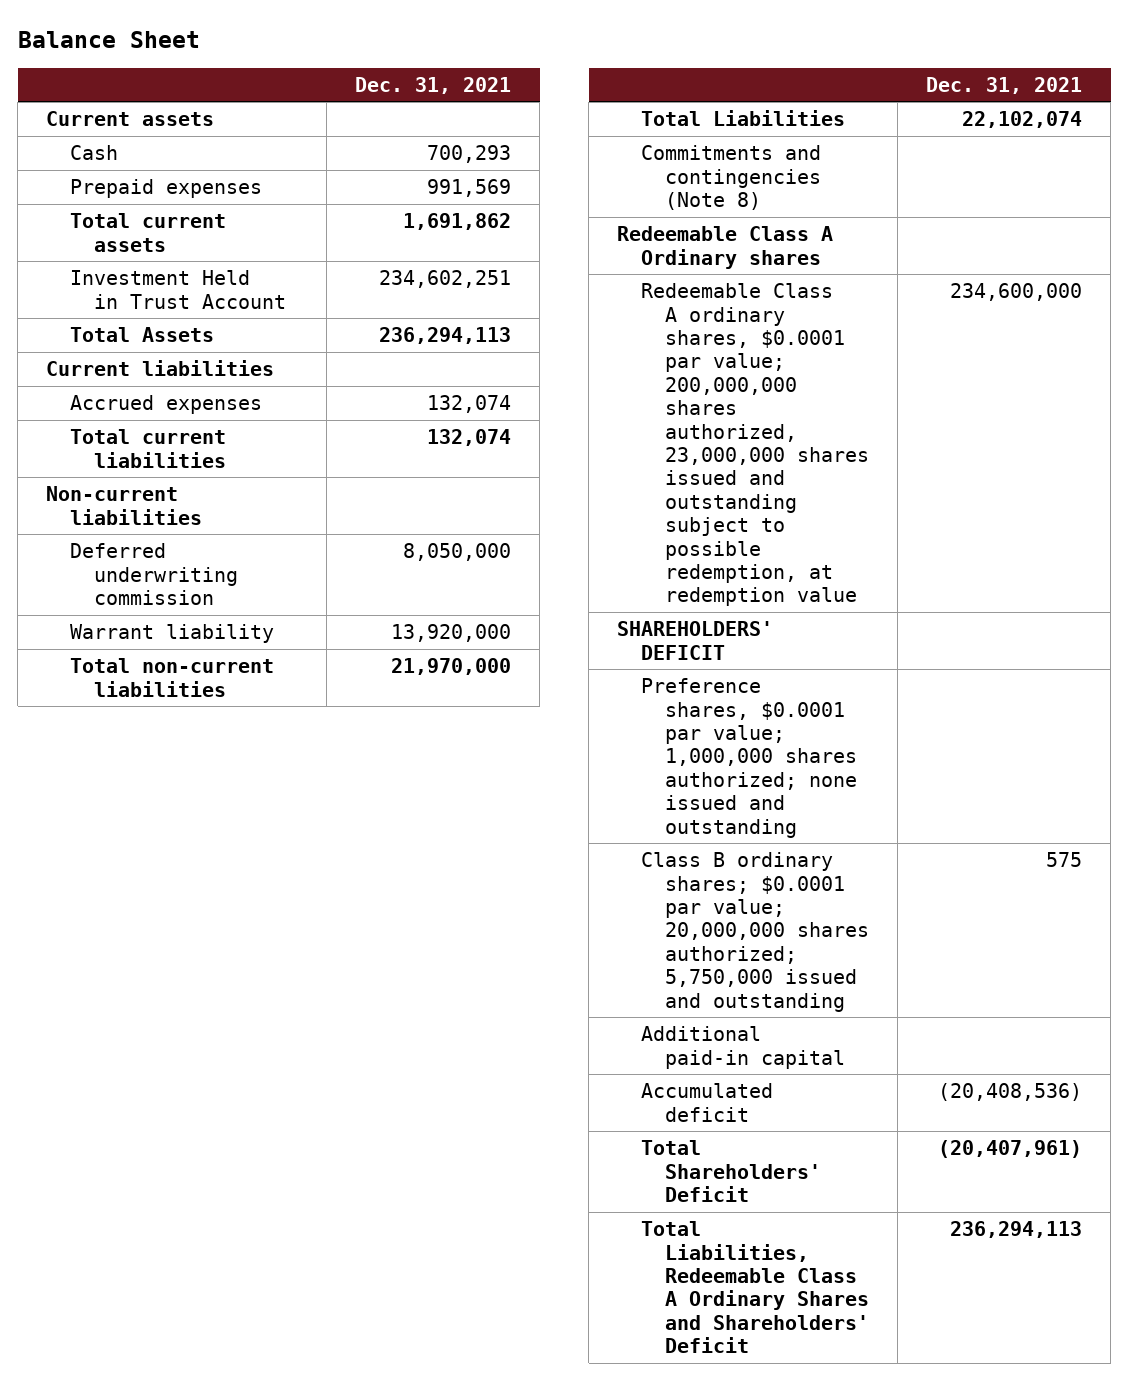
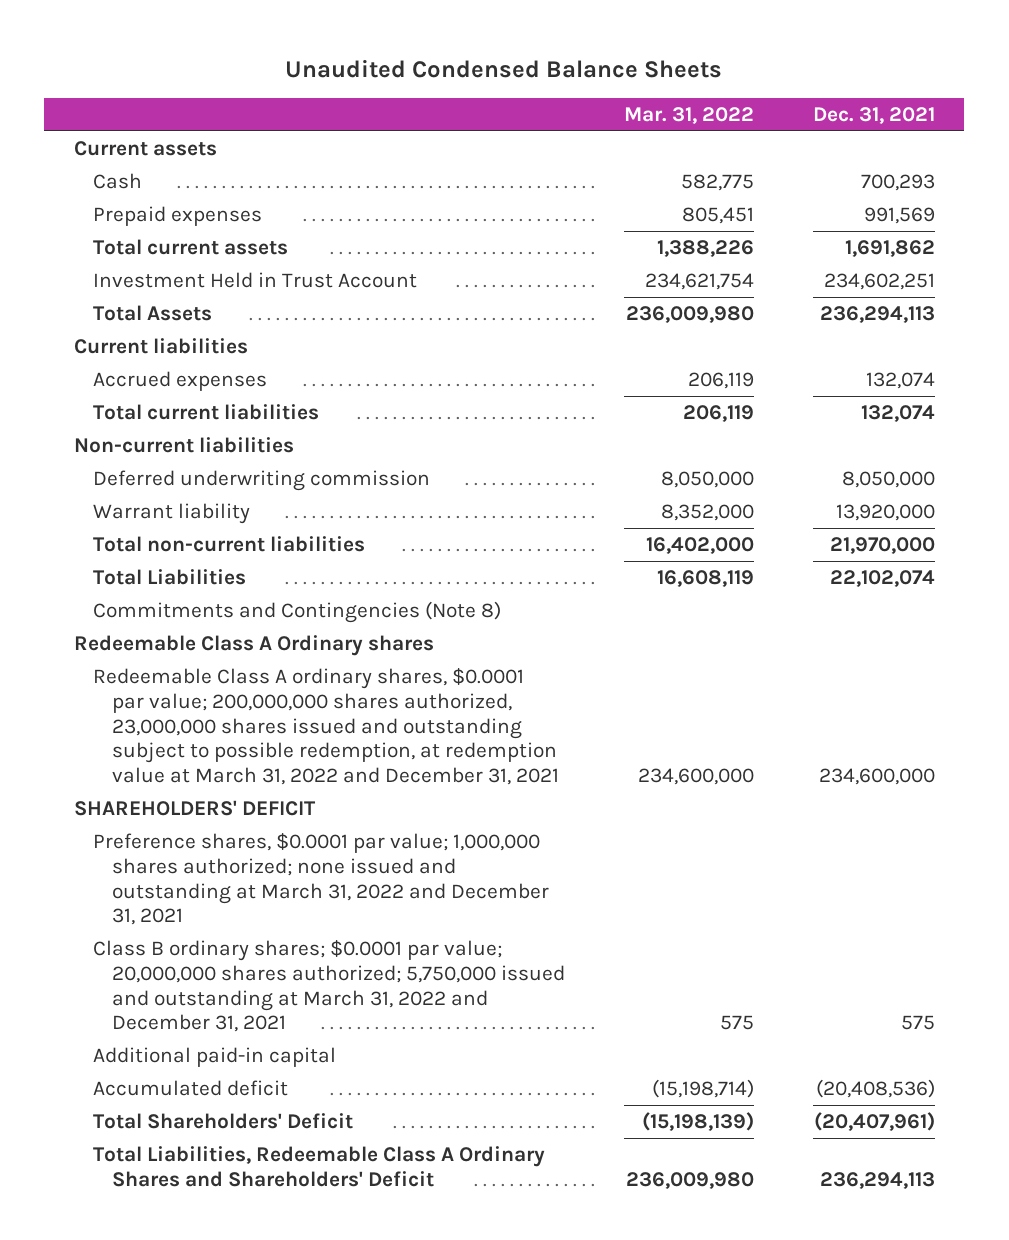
[17,30,200,48] Balance Sheet -> [285,59,723,79] Unaudited Condensed Balance Sheets
none -> [624,107,755,125] Mar. 31, 2022
[641,145,822,210] Commitments and contingencies (Note 8) -> [93,601,502,624] Commitments and Contingencies (Note 8)
[641,283,870,607] Redeemable Class A ordinary shares, $0.0001 par value; 200,000,000 shares authorized, 23,000,000 shares issued and outstanding subject to possible redemption, at redemption value -> [93,668,560,786] Redeemable Class A ordinary shares, $0.0001 par value; 200,000,000 shares authorized, 23,000,000 shares issued and outstanding subject to possible redemption, at redemption value at March 31, 2022 and December 31, 2021
[641,678,858,838] Preference shares, $0.0001 par value; 1,000,000 shares authorized; none issued and outstanding -> [93,833,550,926] Preference shares, $0.0001 par value; 1,000,000 shares authorized; none issued and outstanding at March 31, 2022 and December 31, 2021
[641,852,870,1012] Class B ordinary shares; $0.0001 par value; 20,000,000 shares authorized; 5,750,000 issued and outstanding -> [93,940,566,1033] Class B ordinary shares; $0.0001 par value; 20,000,000 shares authorized; 5,750,000 issued and outstanding at March 31, 2022 and December 31, 2021

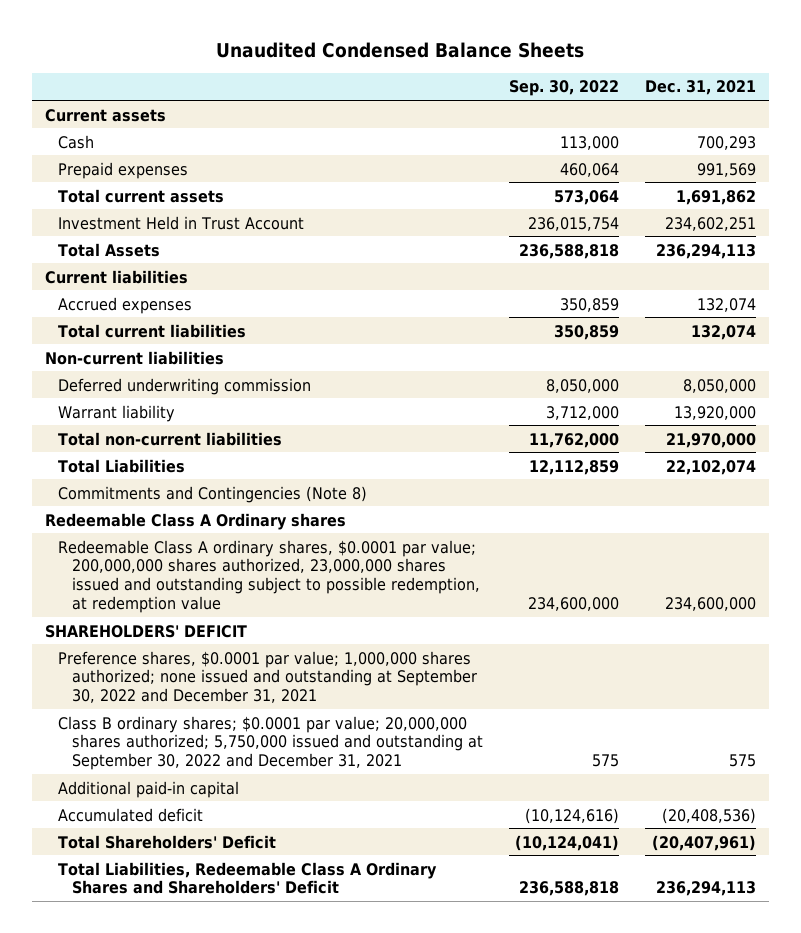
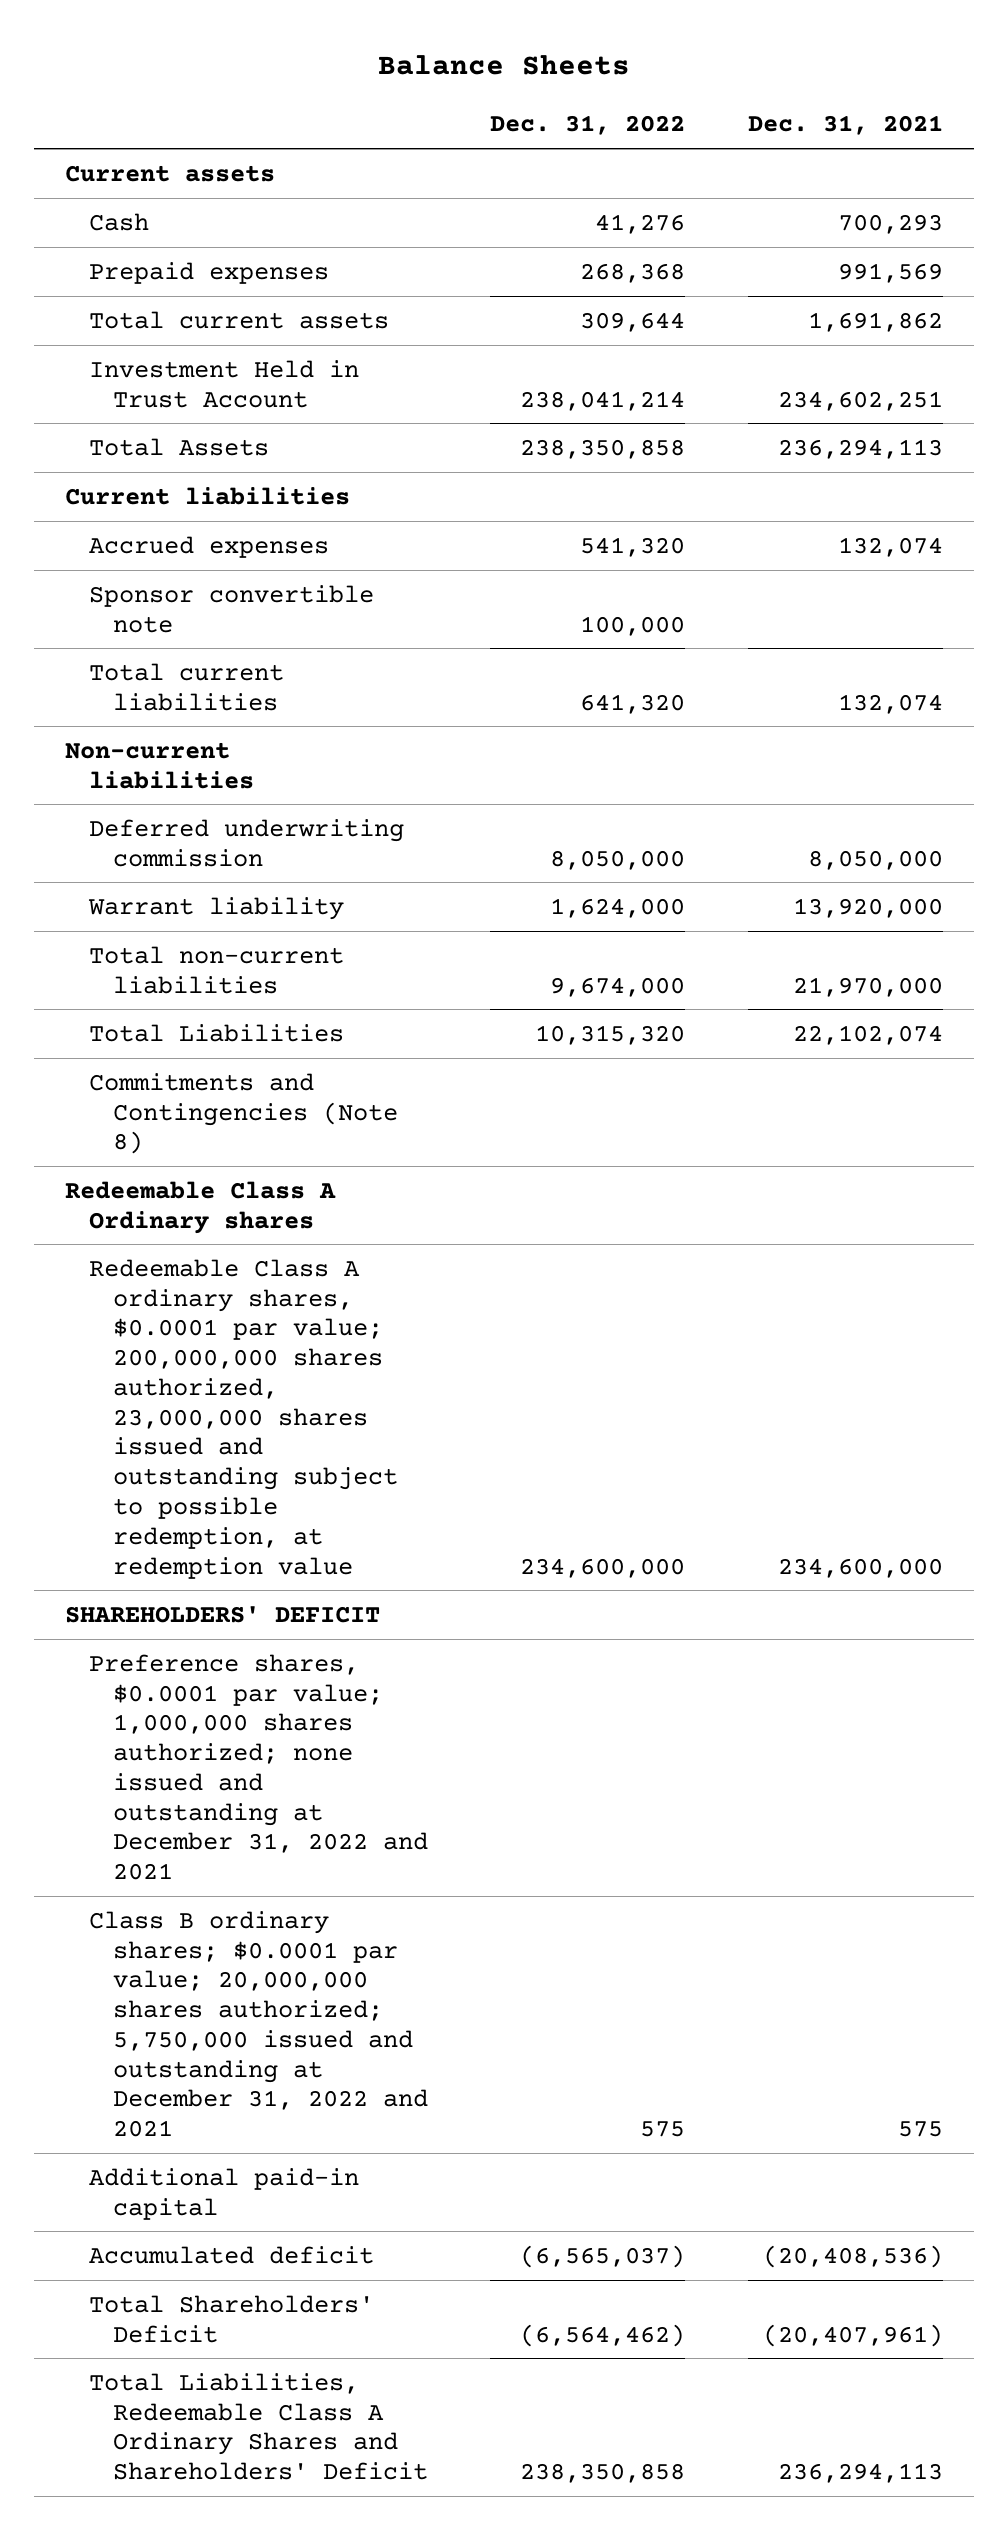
[216,41,585,58] Unaudited Condensed Balance Sheets -> [377,54,630,75] Balance Sheets
[508,80,619,97] Sep. 30, 2022 -> none
none -> [490,115,686,136] Dec. 31, 2022
none -> [89,584,375,633] Sponsor convertible note
[58,650,477,704] Preference shares, $0.0001 par value; 1,000,000 shares authorized; none issued and outstanding at September 30, 2022 and December 31, 2021 -> [89,1653,429,1881] Preference shares, $0.0001 par value; 1,000,000 shares authorized; none issued and outstanding at December 31, 2022 and 2021
[58,715,483,771] Class B ordinary shares; $0.0001 par value; 20,000,000 shares authorized; 5,750,000 issued and outstanding at September 30, 2022 and December 31, 2021 -> [89,1910,429,2138] Class B ordinary shares; $0.0001 par value; 20,000,000 shares authorized; 5,750,000 issued and outstanding at December 31, 2022 and 2021

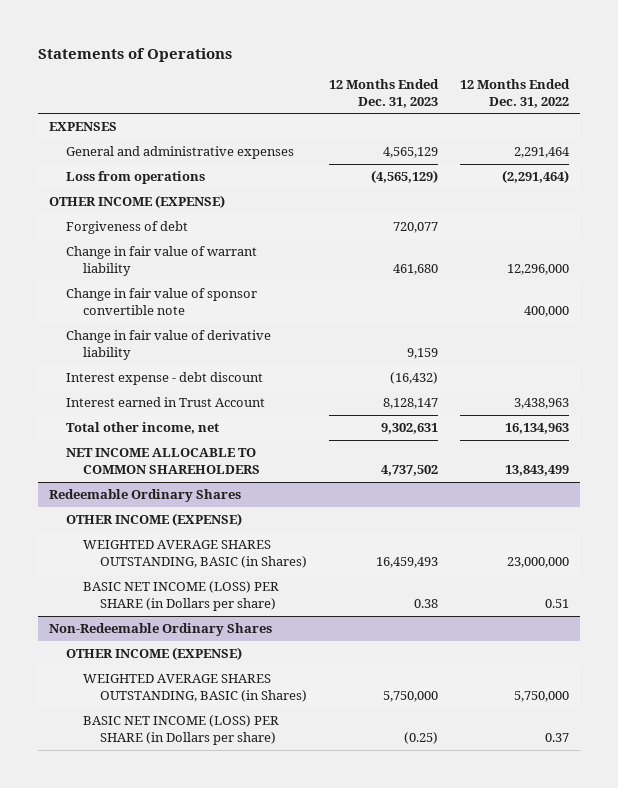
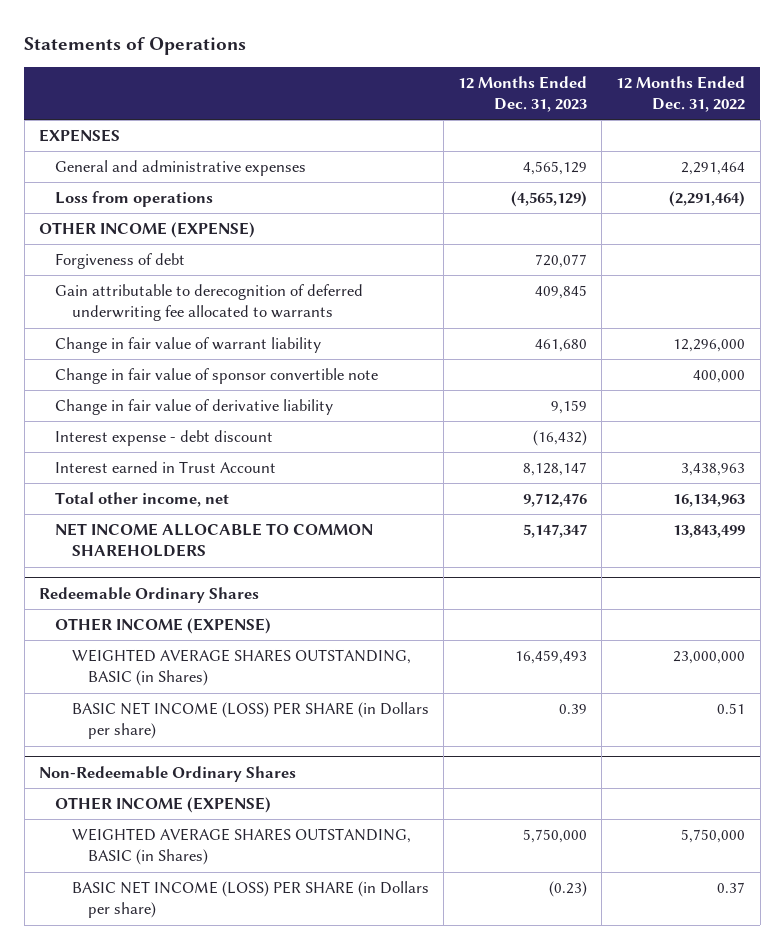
none -> [55,283,364,322] Gain attributable to derecognition of deferred underwriting fee allocated to warrants
[380,423,438,435] 9,302,631 -> [523,492,588,507] 9,712,476
[380,464,438,476] 4,737,502 -> [523,523,588,538] 5,147,347
[413,598,438,608] 0.38 -> [559,703,588,714] 0.39
[403,731,438,744] (0.25) -> [549,880,588,897] (0.23)

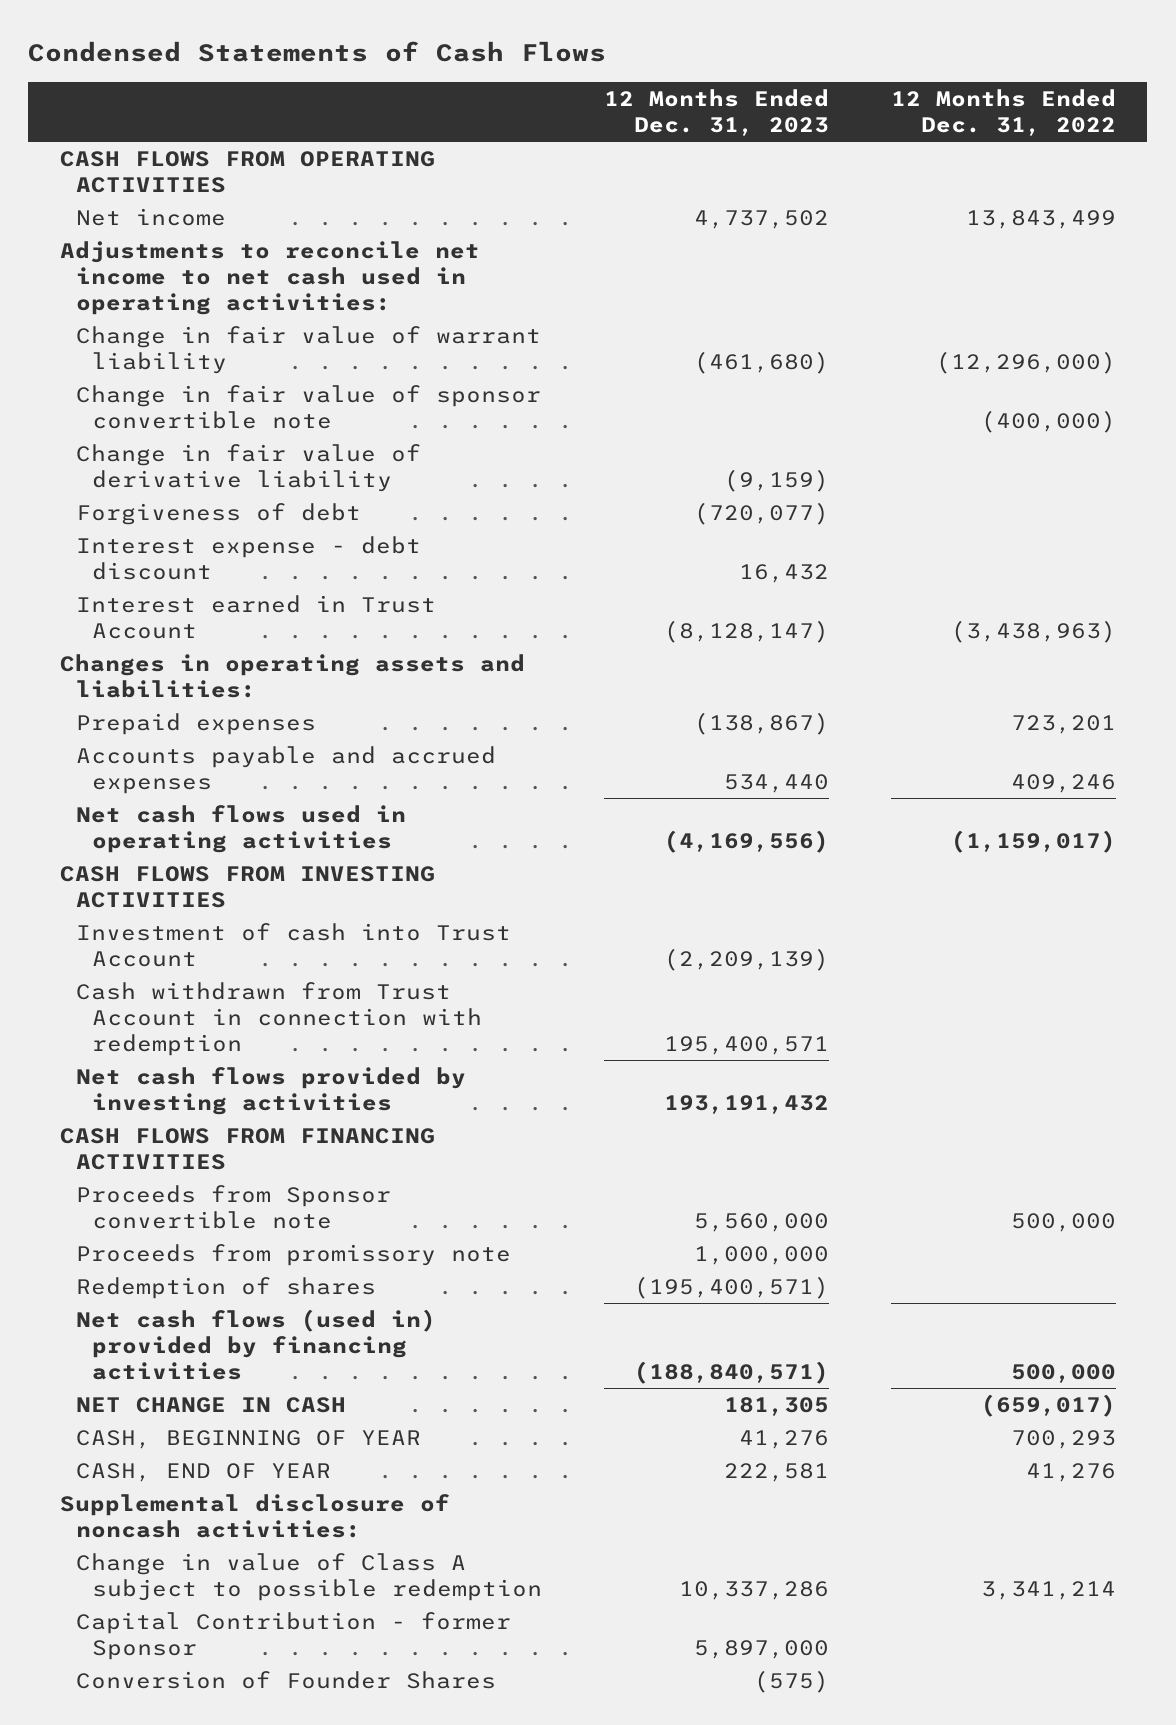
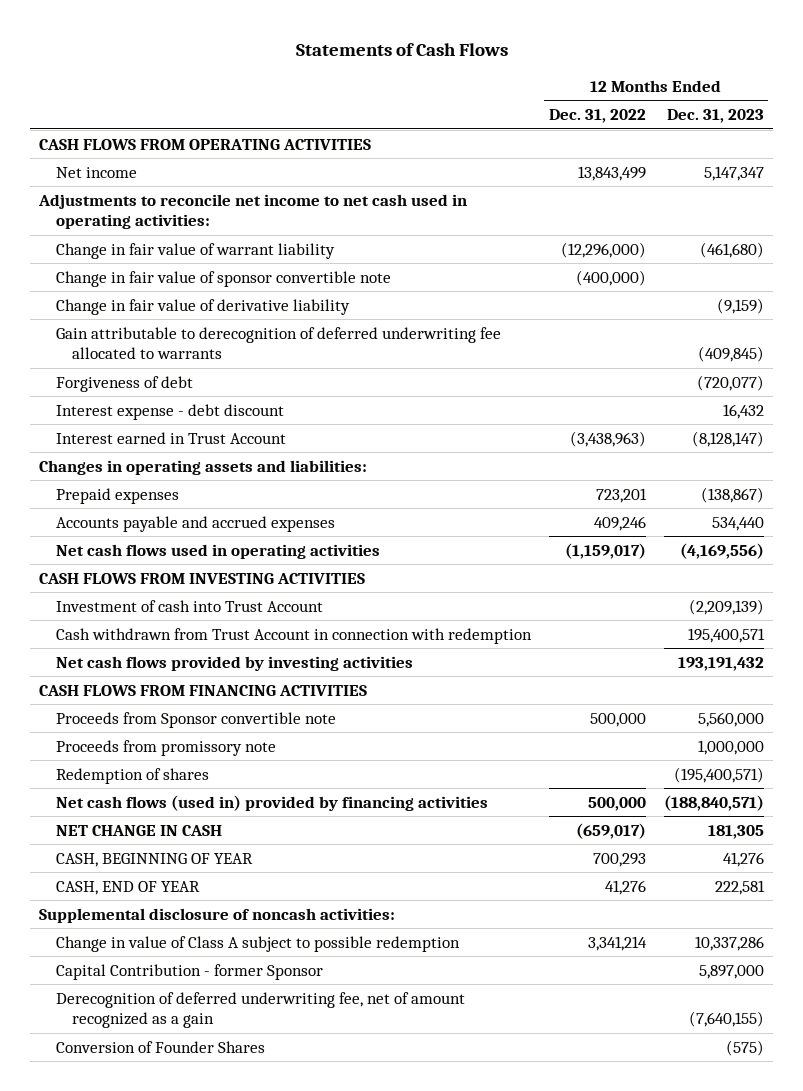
[28,41,607,63] Condensed Statements of Cash Flows -> [295,42,508,56] Statements of Cash Flows
[694,209,830,229] 4,737,502 -> [703,165,764,181] 5,147,347
none -> [55,326,501,360] Gain attributable to derecognition of deferred underwriting fee allocated to warrants
none -> [55,991,465,1029] Derecognition of deferred underwriting fee, net of amount recognized as a gain

